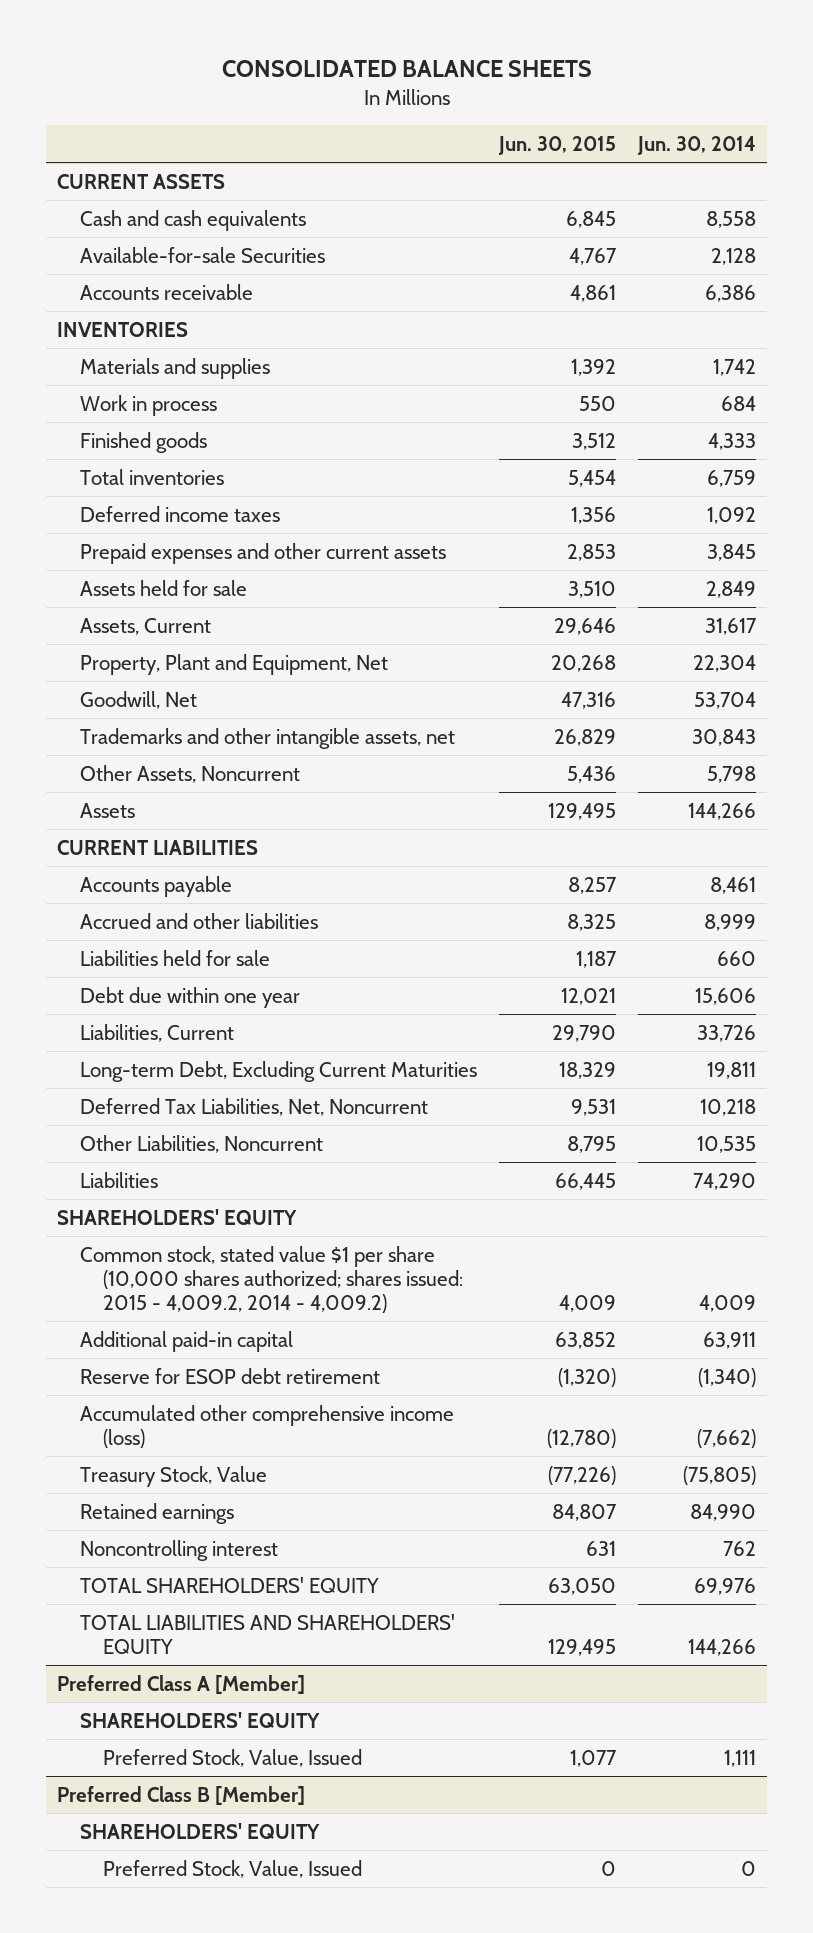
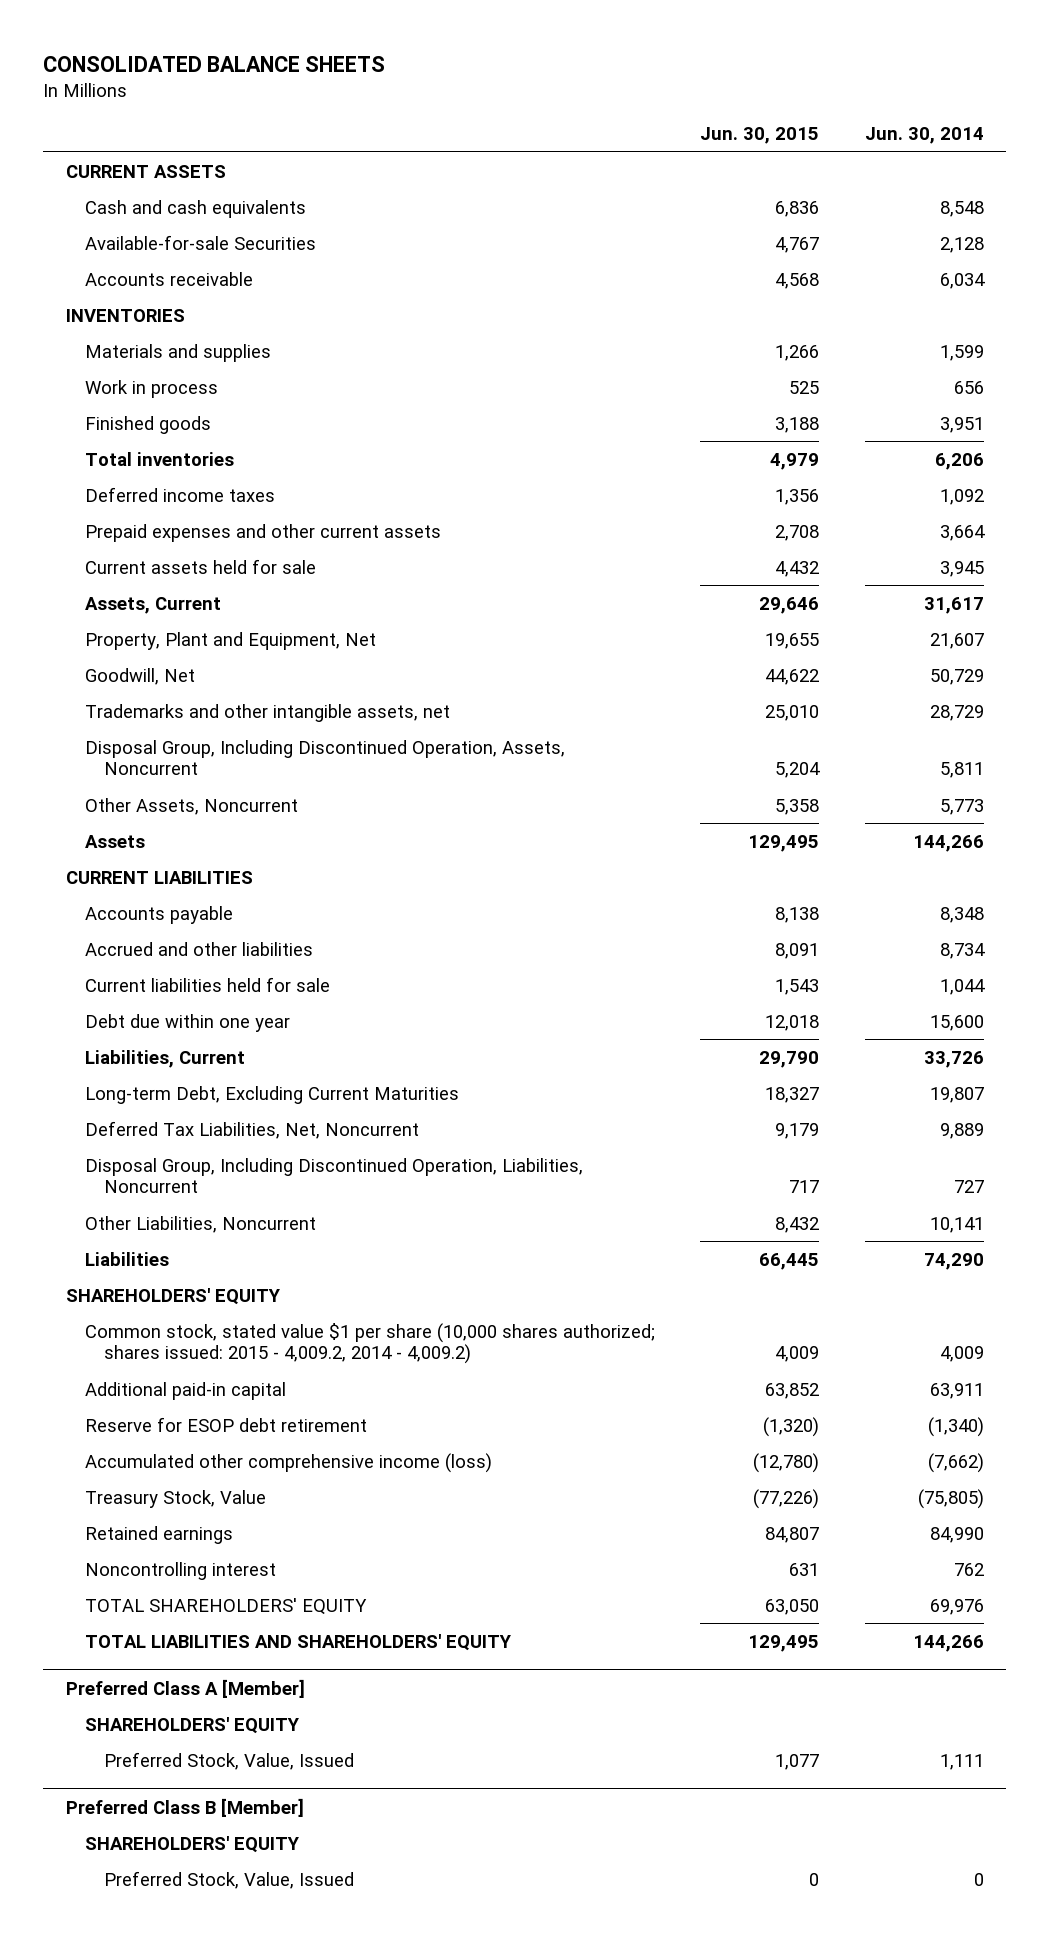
[566,210,617,228] 6,845 -> [775,200,820,217] 6,836
[706,210,757,228] 8,558 -> [939,200,984,217] 8,548
[570,284,617,302] 4,861 -> [775,272,820,289] 4,568
[705,284,757,302] 6,386 -> [939,272,985,289] 6,034
[571,358,617,376] 1,392 -> [775,344,820,361] 1,266
[713,358,757,376] 1,742 -> [939,344,984,361] 1,599
[579,395,617,411] 550 -> [789,380,820,394] 525
[721,395,757,411] 684 -> [953,380,984,394] 656
[572,432,617,450] 3,512 -> [775,416,820,433] 3,188
[708,432,757,450] 4,333 -> [939,416,984,433] 3,951
[568,469,617,487] 5,454 -> [770,452,820,470] 4,979
[707,469,757,487] 6,759 -> [934,452,984,470] 6,206
[567,543,617,561] 2,853 -> [775,524,820,541] 2,708
[707,543,757,561] 3,845 -> [939,524,985,541] 3,664
[79,579,247,596] Assets held for sale -> [84,558,316,574] Current assets held for sale
[568,580,617,598] 3,510 -> [775,560,820,577] 4,432
[706,580,757,598] 2,849 -> [939,560,984,577] 3,945
[551,654,617,672] 20,268 -> [765,632,820,649] 19,655
[693,654,757,672] 22,304 -> [929,632,984,649] 21,607
[561,691,617,709] 47,316 -> [765,668,820,685] 44,622
[694,691,757,709] 53,704 -> [929,668,984,685] 50,729
[554,728,617,746] 26,829 -> [765,704,820,721] 25,010
[692,728,757,746] 30,843 -> [929,704,984,721] 28,729
none -> [84,739,565,776] Disposal Group, Including Discontinued Operation, Assets, Noncurrent
[567,765,617,783] 5,436 -> [775,798,820,815] 5,358
[707,765,757,783] 5,798 -> [939,798,984,815] 5,773
[568,876,618,894] 8,257 -> [775,906,820,923] 8,138
[710,876,757,894] 8,461 -> [939,906,984,923] 8,348
[567,913,617,931] 8,325 -> [775,942,820,959] 8,091
[704,913,757,931] 8,999 -> [939,942,985,959] 8,734
[79,949,270,966] Liabilities held for sale -> [84,976,330,992] Current liabilities held for sale
[576,950,618,968] 1,187 -> [775,978,820,995] 1,543
[717,950,757,966] 660 -> [939,978,985,995] 1,044
[561,987,617,1005] 12,021 -> [765,1014,820,1031] 12,018
[695,987,757,1005] 15,606 -> [929,1014,984,1031] 15,600
[559,1061,617,1079] 18,329 -> [765,1086,820,1103] 18,327
[707,1061,757,1079] 19,811 -> [929,1086,984,1103] 19,807
[571,1098,617,1116] 9,531 -> [775,1122,820,1139] 9,179
[700,1098,757,1116] 10,218 -> [939,1122,984,1139] 9,889
none -> [84,1157,583,1194] Disposal Group, Including Discontinued Operation, Liabilities, Noncurrent
[567,1135,617,1153] 8,795 -> [775,1216,820,1233] 8,432
[697,1135,757,1153] 10,535 -> [929,1216,984,1233] 10,141

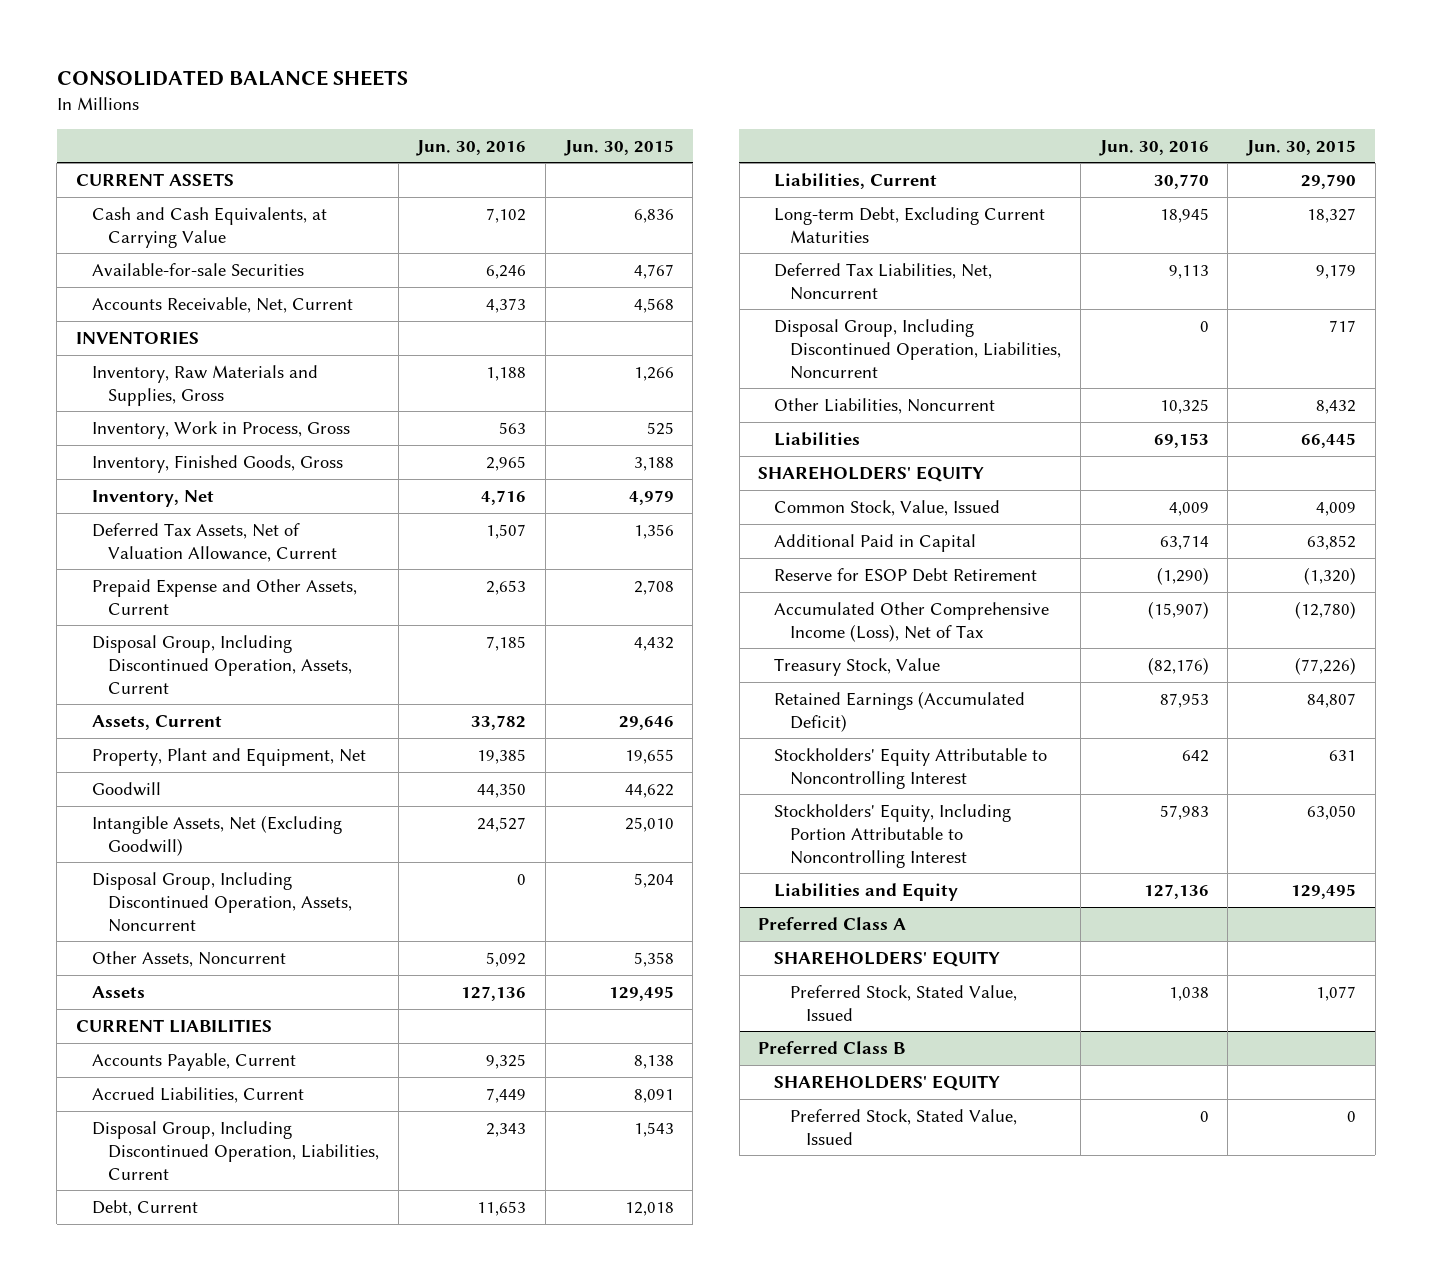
[864,127,984,145] Jun. 30, 2014 -> none
none -> [416,139,527,156] Jun. 30, 2016
[84,199,306,218] Cash and cash equivalents -> [92,206,328,248] Cash and Cash Equivalents, at Carrying Value
[84,271,253,286] Accounts receivable -> [92,296,354,313] Accounts Receivable, Net, Current
[84,343,271,362] Materials and supplies -> [92,364,319,406] Inventory, Raw Materials and Supplies, Gross
[84,379,218,398] Work in process -> [92,420,351,439] Inventory, Work in Process, Gross
[84,415,211,434] Finished goods -> [92,454,344,473] Inventory, Finished Goods, Gross
[84,451,234,466] Total inventories -> [92,489,215,507] Inventory, Net
[84,486,275,502] Deferred income taxes -> [92,522,338,562] Deferred Tax Assets, Net of Valuation Allowance, Current
[84,523,441,542] Prepaid expenses and other current assets -> [92,578,358,615] Prepaid Expense and Other Assets, Current
[84,558,316,574] Current assets held for sale -> [92,634,353,694] Disposal Group, Including Discontinued Operation, Assets, Current
[84,667,195,685] Goodwill, Net -> [92,781,162,796] Goodwill
[84,703,450,722] Trademarks and other intangible assets, net -> [92,814,343,856] Intangible Assets, Net (Excluding Goodwill)
[84,905,233,924] Accounts payable -> [92,1052,297,1071] Accounts Payable, Current
[84,941,313,956] Accrued and other liabilities -> [92,1086,305,1103] Accrued Liabilities, Current
[84,976,330,992] Current liabilities held for sale -> [92,1120,380,1180] Disposal Group, Including Discontinued Operation, Liabilities, Current
[84,1013,290,1032] Debt due within one year -> [92,1199,199,1216] Debt, Current
[84,1322,655,1365] Common stock, stated value $1 per share (10,000 shares authorized; shares issued: 2015 - 4,009.2, 2014 - 4,009.2) -> [774,499,1001,516] Common Stock, Value, Issued
[84,1381,286,1400] Additional paid-in capital -> [774,533,977,552] Additional Paid in Capital
[84,1416,367,1432] Reserve for ESOP debt retirement -> [774,567,1038,582] Reserve for ESOP Debt Retirement
[84,1452,492,1473] Accumulated other comprehensive income (loss) -> [774,601,1050,642] Accumulated Other Comprehensive Income (Loss), Net of Tax
[84,1525,233,1544] Retained earnings -> [774,690,1026,732] Retained Earnings (Accumulated Deficit)
[84,1561,276,1580] Noncontrolling interest -> [774,747,1048,789] Stockholders' Equity Attributable to Noncontrolling Interest
[84,1597,367,1615] TOTAL SHAREHOLDERS' EQUITY -> [774,803,1012,868] Stockholders' Equity, Including Portion Attributable to Noncontrolling Interest
[84,1633,511,1651] TOTAL LIABILITIES AND SHAREHOLDERS' EQUITY -> [774,882,959,901] Liabilities and Equity
[65,1678,305,1698] Preferred Class A [Member] -> [758,916,907,930] Preferred Class A
[103,1751,354,1770] Preferred Stock, Value, Issued -> [790,984,1018,1021] Preferred Stock, Stated Value, Issued
[65,1797,304,1817] Preferred Class B [Member] -> [758,1040,906,1054] Preferred Class B
[103,1870,354,1889] Preferred Stock, Value, Issued -> [790,1108,1018,1145] Preferred Stock, Stated Value, Issued

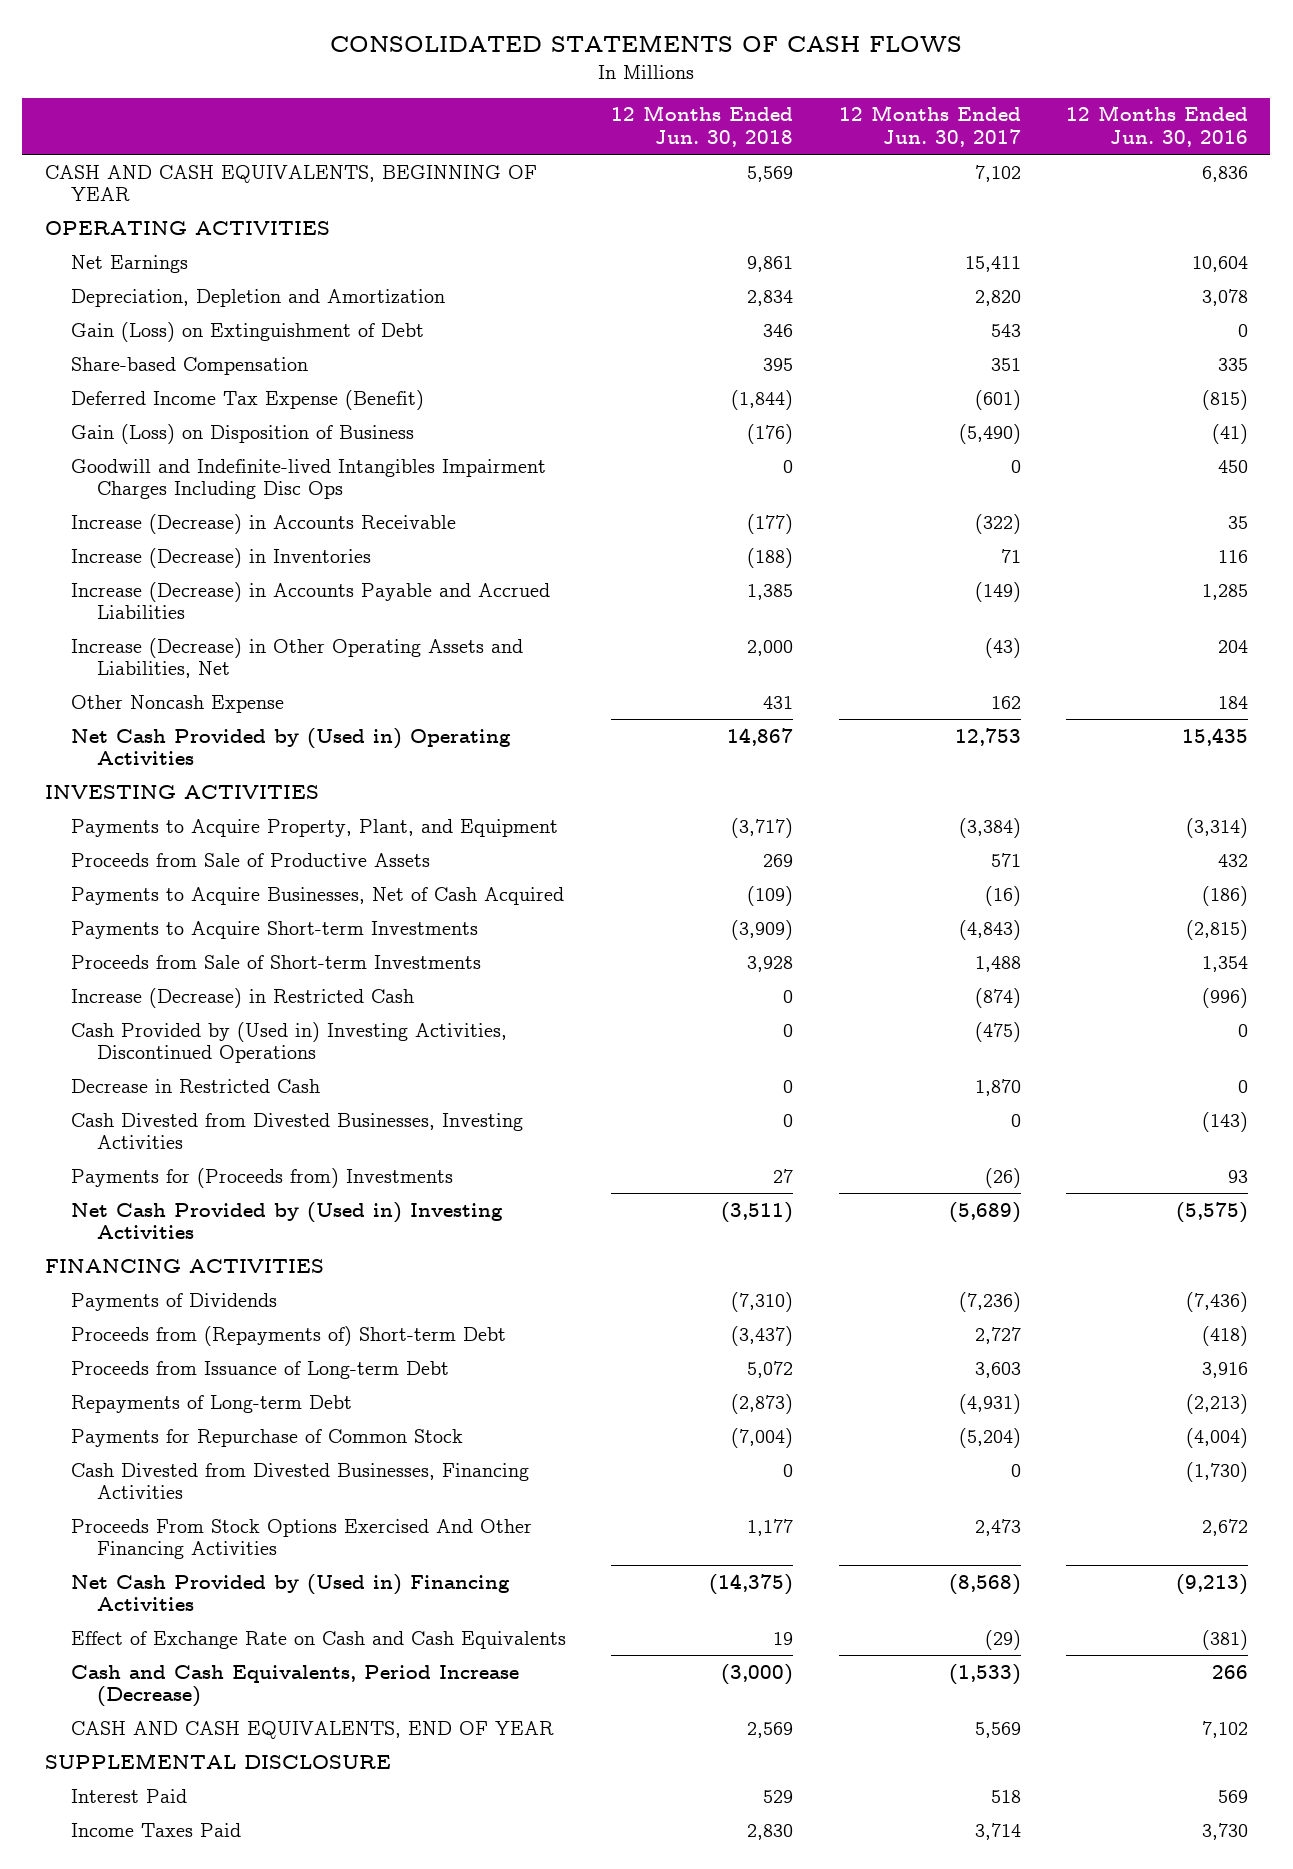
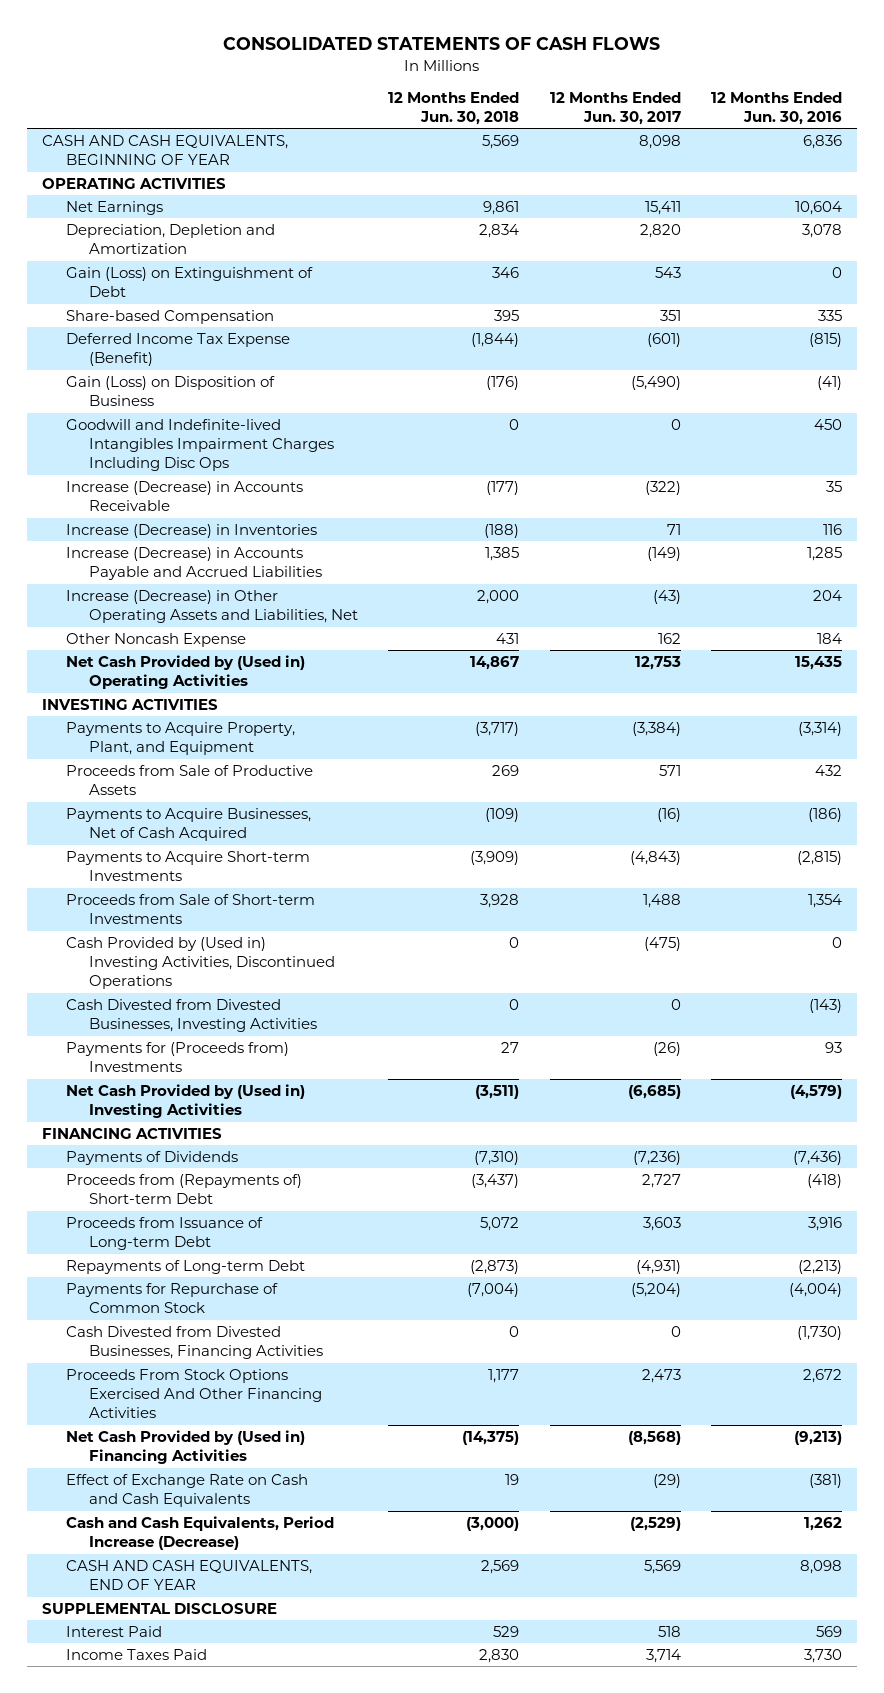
[974,164,1021,182] 7,102 -> [638,134,681,149] 8,098
[71,987,415,1008] Increase (Decrease) in Restricted Cash -> none
[71,1078,321,1093] Decrease in Restricted Cash -> none
[948,1201,1021,1223] (5,689) -> [627,1084,681,1099] (6,685)
[1175,1201,1248,1223] (5,575) -> [790,1084,843,1099] (4,579)
[948,1663,1021,1685] (1,533) -> [629,1516,681,1531] (2,529)
[1211,1664,1248,1679] 266 -> [804,1516,843,1531] 1,262
[1201,1720,1248,1738] 7,102 -> [800,1559,843,1574] 8,098

